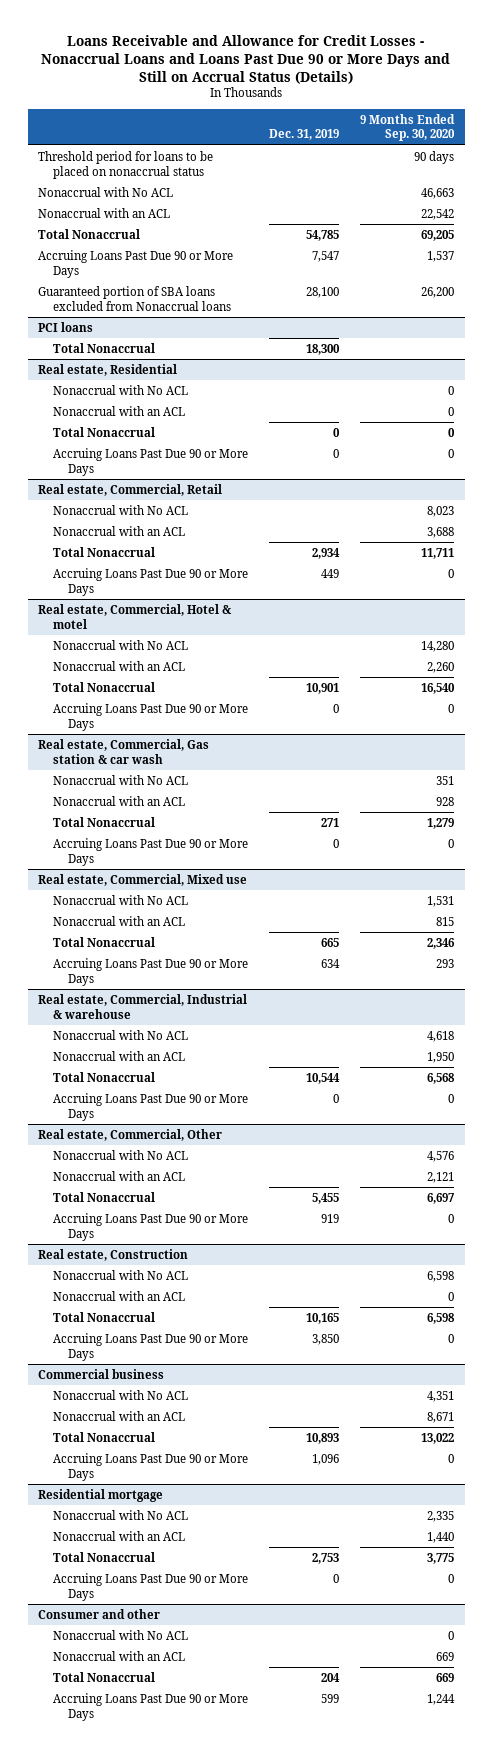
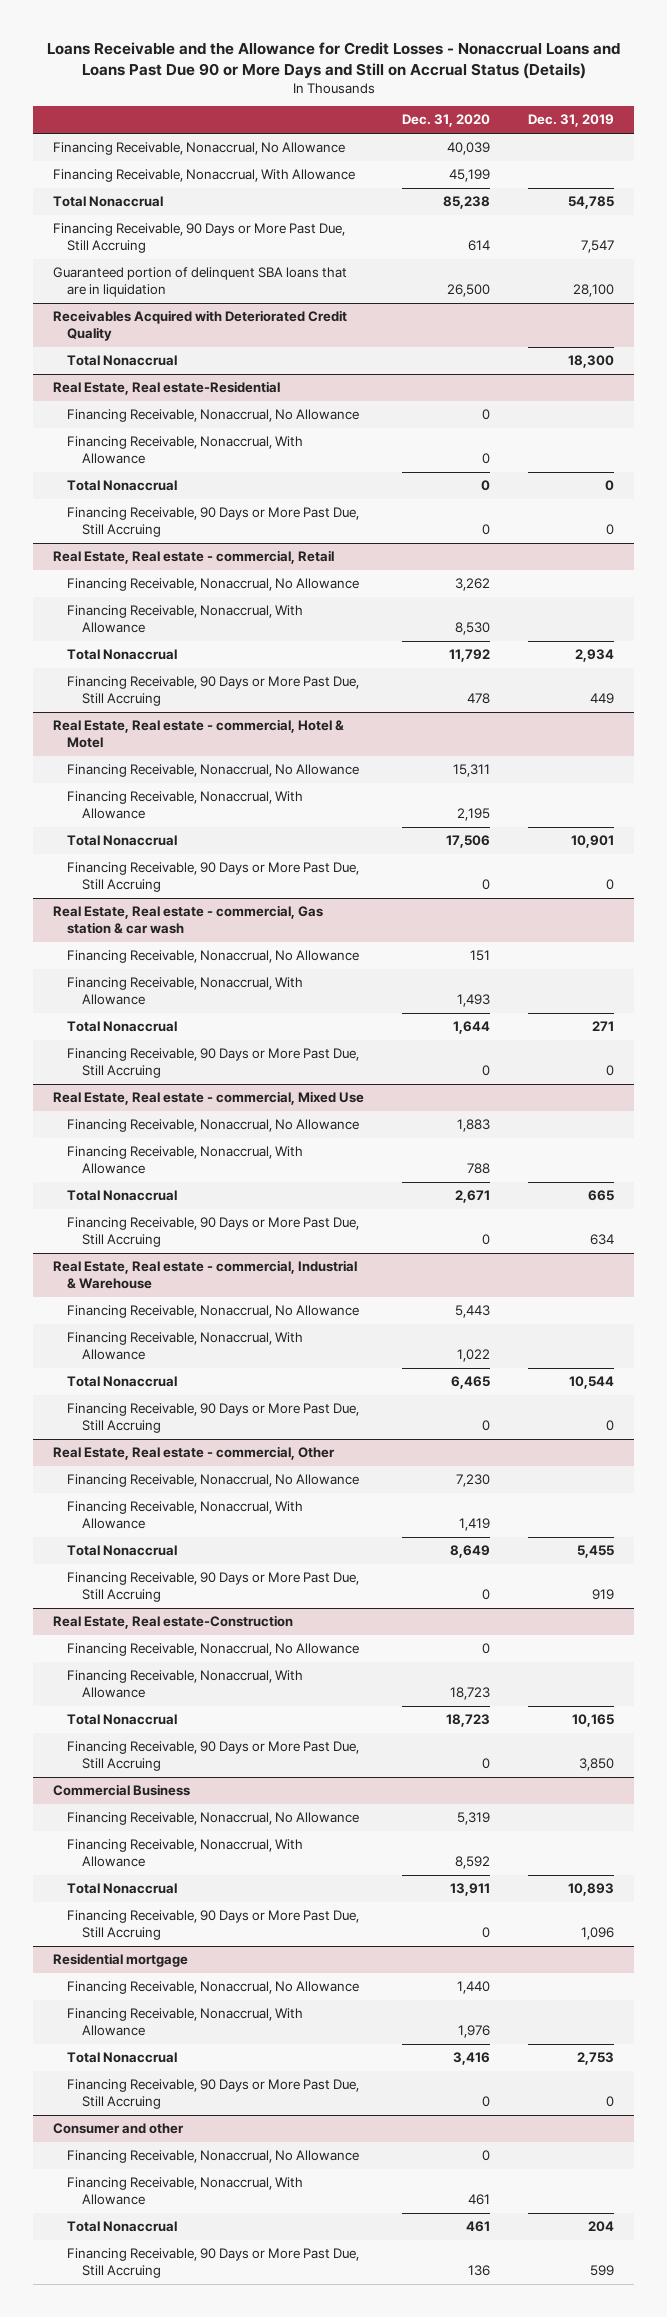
[41,34,451,84] Loans Receivable and Allowance for Credit Losses - Nonaccrual Loans and Loans Past Due 90 or More Days and Still on Accrual Status (Details) -> [46,42,620,79] Loans Receivable and the Allowance for Credit Losses - Nonaccrual Loans and Loans Past Due 90 or More Days and Still on Accrual Status (Details)
[360,113,456,142] 9 Months Ended Sep. 30, 2020 -> none
none -> [402,114,491,128] Dec. 31, 2020
[38,150,214,179] Threshold period for loans to be placed on nonaccrual status -> none
[38,186,174,197] Nonaccrual with No ACL -> [52,142,345,156] Financing Receivable, Nonaccrual, No Allowance
[38,207,171,218] Nonaccrual with an ACL -> [52,169,355,183] Financing Receivable, Nonaccrual, With Allowance
[38,249,234,278] Accruing Loans Past Due 90 or More Days -> [52,223,345,254] Financing Receivable, 90 Days or More Past Due, Still Accruing
[38,285,232,311] Guaranteed portion of SBA loans excluded from Nonaccrual loans -> [52,267,347,298] Guaranteed portion of delinquent SBA loans that are in liquidation
[38,321,94,332] PCI loans -> [52,310,347,342] Receivables Acquired with Deteriorated Credit Quality
[38,363,178,376] Real estate, Residential -> [52,381,280,396] Real Estate, Real estate-Residential
[53,384,189,395] Nonaccrual with No ACL -> [67,409,360,423] Financing Receivable, Nonaccrual, No Allowance
[53,405,186,416] Nonaccrual with an ACL -> [67,436,304,465] Financing Receivable, Nonaccrual, With Allowance
[53,447,249,476] Accruing Loans Past Due 90 or More Days -> [67,507,360,538] Financing Receivable, 90 Days or More Past Due, Still Accruing
[38,483,223,496] Real estate, Commercial, Retail -> [52,550,334,565] Real Estate, Real estate - commercial, Retail
[53,504,189,515] Nonaccrual with No ACL -> [67,578,360,592] Financing Receivable, Nonaccrual, No Allowance
[53,525,186,536] Nonaccrual with an ACL -> [67,605,304,634] Financing Receivable, Nonaccrual, With Allowance
[53,567,249,596] Accruing Loans Past Due 90 or More Days -> [67,676,360,707] Financing Receivable, 90 Days or More Past Due, Still Accruing
[38,603,233,629] Real estate, Commercial, Hotel & motel -> [52,719,344,749] Real Estate, Real estate - commercial, Hotel & Motel
[53,639,189,650] Nonaccrual with No ACL -> [67,764,360,778] Financing Receivable, Nonaccrual, No Allowance
[53,660,186,671] Nonaccrual with an ACL -> [67,791,304,820] Financing Receivable, Nonaccrual, With Allowance
[53,702,249,731] Accruing Loans Past Due 90 or More Days -> [67,862,360,893] Financing Receivable, 90 Days or More Past Due, Still Accruing
[38,738,210,764] Real estate, Commercial, Gas station & car wash -> [52,905,323,935] Real Estate, Real estate - commercial, Gas station & car wash
[53,774,189,785] Nonaccrual with No ACL -> [67,950,360,964] Financing Receivable, Nonaccrual, No Allowance
[53,795,186,806] Nonaccrual with an ACL -> [67,977,304,1006] Financing Receivable, Nonaccrual, With Allowance
[53,837,249,866] Accruing Loans Past Due 90 or More Days -> [67,1048,360,1079] Financing Receivable, 90 Days or More Past Due, Still Accruing
[38,873,248,886] Real estate, Commercial, Mixed use -> [52,1091,364,1106] Real Estate, Real estate - commercial, Mixed Use
[53,894,189,905] Nonaccrual with No ACL -> [67,1119,360,1133] Financing Receivable, Nonaccrual, No Allowance
[53,915,186,926] Nonaccrual with an ACL -> [67,1146,304,1175] Financing Receivable, Nonaccrual, With Allowance
[53,957,249,986] Accruing Loans Past Due 90 or More Days -> [67,1217,360,1248] Financing Receivable, 90 Days or More Past Due, Still Accruing
[38,993,248,1019] Real estate, Commercial, Industrial & warehouse -> [52,1260,357,1290] Real Estate, Real estate - commercial, Industrial & Warehouse
[53,1029,189,1040] Nonaccrual with No ACL -> [67,1305,360,1319] Financing Receivable, Nonaccrual, No Allowance
[53,1050,186,1061] Nonaccrual with an ACL -> [67,1332,304,1361] Financing Receivable, Nonaccrual, With Allowance
[53,1092,249,1121] Accruing Loans Past Due 90 or More Days -> [67,1403,360,1434] Financing Receivable, 90 Days or More Past Due, Still Accruing
[38,1128,223,1141] Real estate, Commercial, Other -> [52,1446,335,1461] Real Estate, Real estate - commercial, Other
[53,1149,189,1160] Nonaccrual with No ACL -> [67,1474,360,1488] Financing Receivable, Nonaccrual, No Allowance
[53,1170,186,1181] Nonaccrual with an ACL -> [67,1501,304,1530] Financing Receivable, Nonaccrual, With Allowance
[53,1212,249,1241] Accruing Loans Past Due 90 or More Days -> [67,1572,360,1603] Financing Receivable, 90 Days or More Past Due, Still Accruing
[38,1248,189,1261] Real estate, Construction -> [52,1615,293,1630] Real Estate, Real estate-Construction
[53,1269,189,1280] Nonaccrual with No ACL -> [67,1643,360,1657] Financing Receivable, Nonaccrual, No Allowance
[53,1290,186,1301] Nonaccrual with an ACL -> [67,1670,304,1699] Financing Receivable, Nonaccrual, With Allowance
[53,1332,249,1361] Accruing Loans Past Due 90 or More Days -> [67,1741,360,1772] Financing Receivable, 90 Days or More Past Due, Still Accruing
[38,1368,165,1379] Commercial business -> [52,1784,190,1797] Commercial Business
[53,1389,189,1400] Nonaccrual with No ACL -> [67,1812,360,1826] Financing Receivable, Nonaccrual, No Allowance
[53,1410,186,1421] Nonaccrual with an ACL -> [67,1839,304,1868] Financing Receivable, Nonaccrual, With Allowance
[53,1452,249,1481] Accruing Loans Past Due 90 or More Days -> [67,1910,360,1941] Financing Receivable, 90 Days or More Past Due, Still Accruing
[53,1509,189,1520] Nonaccrual with No ACL -> [67,1981,360,1995] Financing Receivable, Nonaccrual, No Allowance
[53,1530,186,1541] Nonaccrual with an ACL -> [67,2008,304,2037] Financing Receivable, Nonaccrual, With Allowance
[53,1572,249,1601] Accruing Loans Past Due 90 or More Days -> [67,2079,360,2110] Financing Receivable, 90 Days or More Past Due, Still Accruing
[53,1629,189,1640] Nonaccrual with No ACL -> [67,2150,360,2164] Financing Receivable, Nonaccrual, No Allowance
[53,1650,186,1661] Nonaccrual with an ACL -> [67,2177,304,2206] Financing Receivable, Nonaccrual, With Allowance
[53,1692,249,1721] Accruing Loans Past Due 90 or More Days -> [67,2248,360,2279] Financing Receivable, 90 Days or More Past Due, Still Accruing

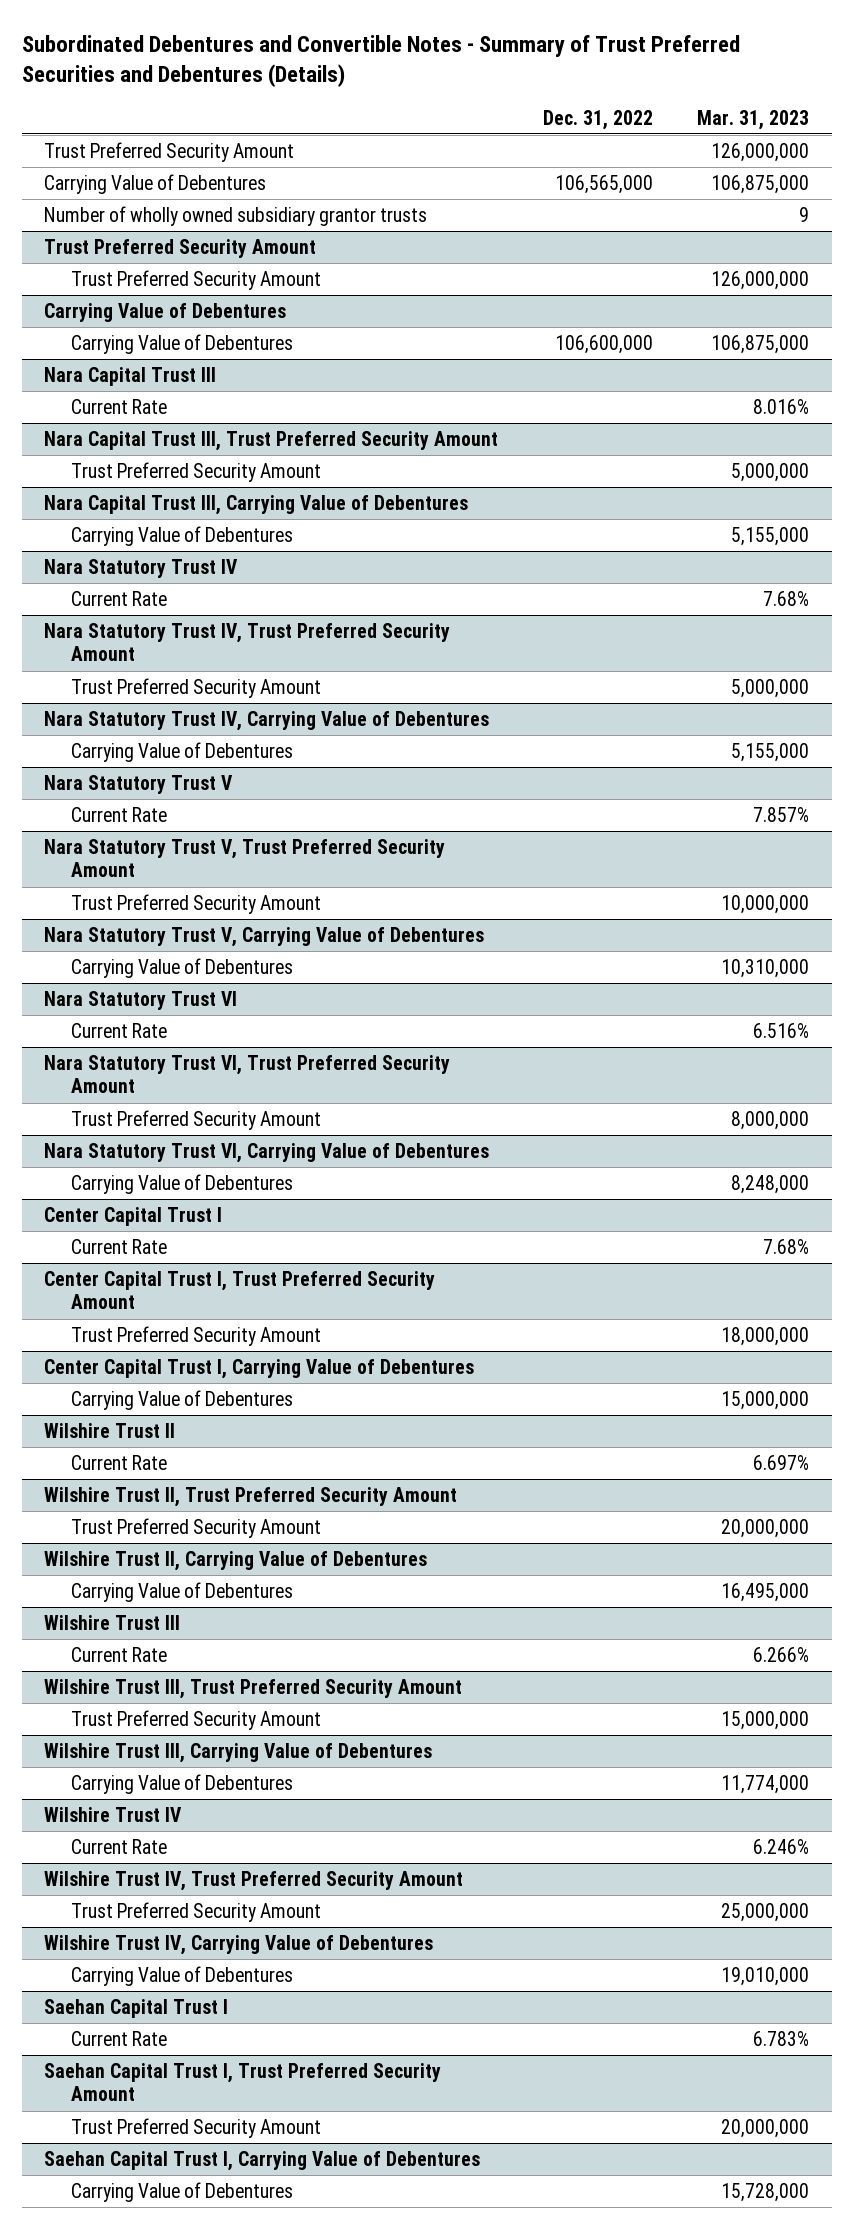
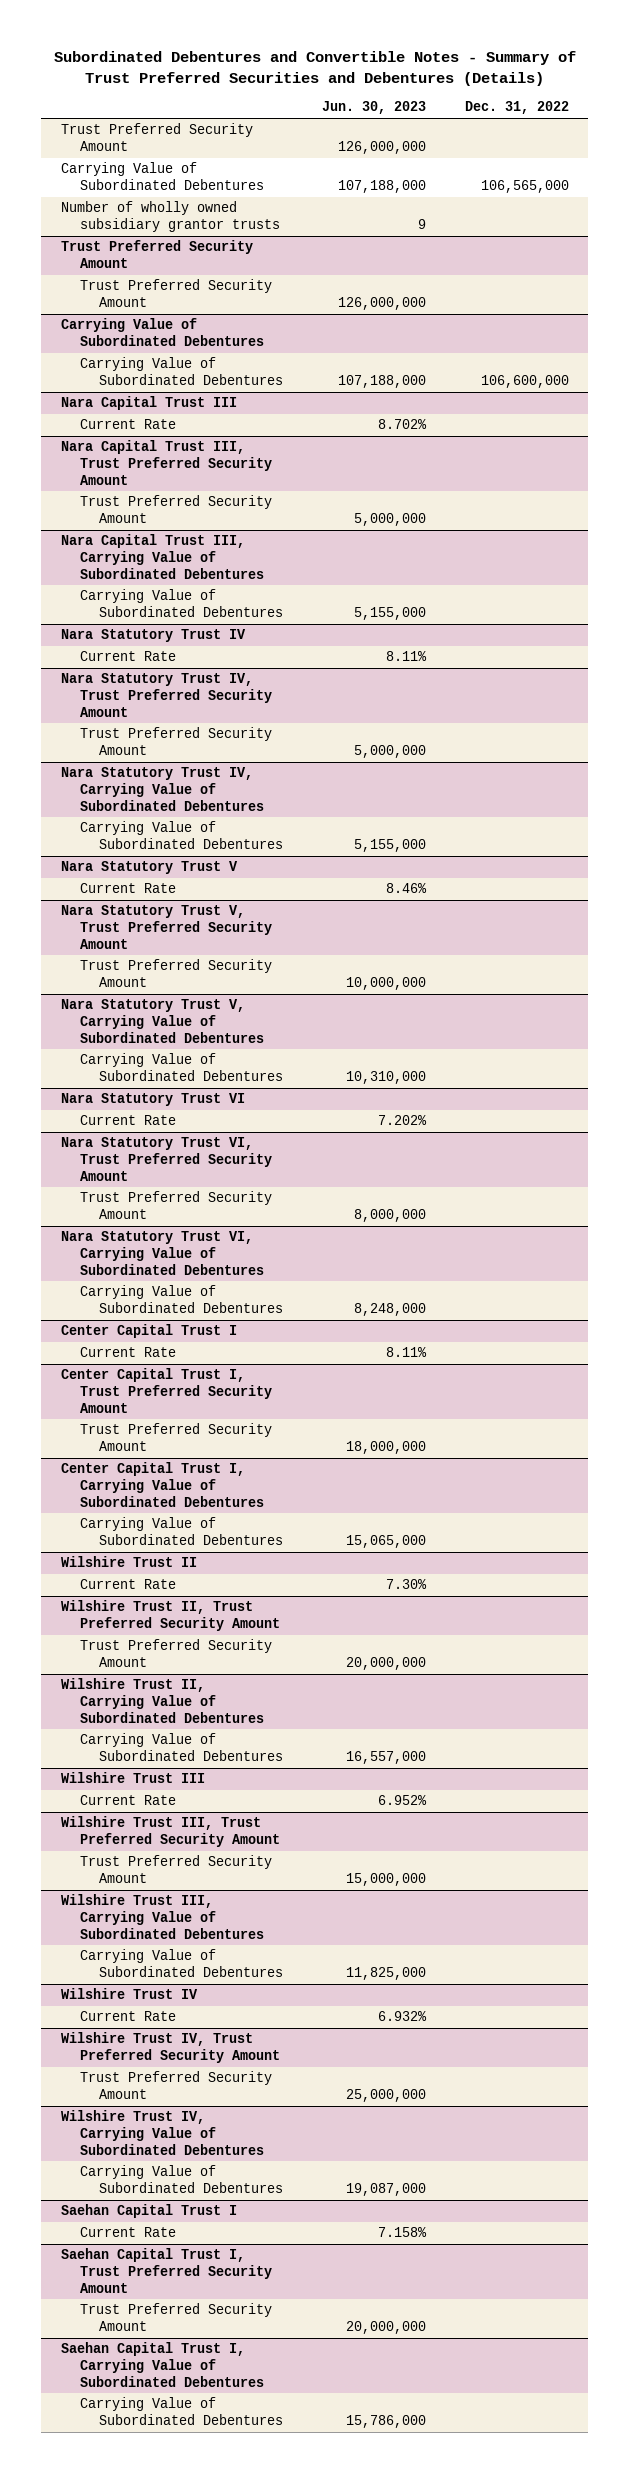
[697,109,810,130] Mar. 31, 2023 -> none
none -> [321,101,426,115] Jun. 30, 2023
[44,174,267,195] Carrying Value of Debentures -> [60,162,264,191] Carrying Value of Subordinated Debentures
[44,303,287,323] Carrying Value of Debentures -> [60,318,264,347] Carrying Value of Subordinated Debentures
[70,334,293,355] Carrying Value of Debentures -> [79,357,283,386] Carrying Value of Subordinated Debentures
[44,495,469,516] Nara Capital Trust III, Carrying Value of Debentures -> [60,534,264,579] Nara Capital Trust III, Carrying Value of Subordinated Debentures
[70,526,293,547] Carrying Value of Debentures -> [79,589,283,618] Carrying Value of Subordinated Debentures
[44,711,490,732] Nara Statutory Trust IV, Carrying Value of Debentures -> [60,767,264,811] Nara Statutory Trust IV, Carrying Value of Subordinated Debentures
[70,742,293,763] Carrying Value of Debentures -> [79,821,283,850] Carrying Value of Subordinated Debentures
[44,927,485,948] Nara Statutory Trust V, Carrying Value of Debentures -> [60,999,264,1043] Nara Statutory Trust V, Carrying Value of Subordinated Debentures
[70,958,293,979] Carrying Value of Debentures -> [79,1053,283,1082] Carrying Value of Subordinated Debentures
[44,1143,490,1164] Nara Statutory Trust VI, Carrying Value of Debentures -> [60,1231,264,1275] Nara Statutory Trust VI, Carrying Value of Subordinated Debentures
[70,1174,293,1195] Carrying Value of Debentures -> [79,1285,283,1314] Carrying Value of Subordinated Debentures
[44,1359,475,1380] Center Capital Trust I, Carrying Value of Debentures -> [60,1462,264,1507] Center Capital Trust I, Carrying Value of Subordinated Debentures
[70,1390,293,1411] Carrying Value of Debentures -> [79,1517,283,1546] Carrying Value of Subordinated Debentures
[44,1551,428,1572] Wilshire Trust II, Carrying Value of Debentures -> [60,1678,264,1723] Wilshire Trust II, Carrying Value of Subordinated Debentures
[70,1582,293,1603] Carrying Value of Debentures -> [79,1733,283,1762] Carrying Value of Subordinated Debentures
[44,1743,433,1764] Wilshire Trust III, Carrying Value of Debentures -> [60,1894,264,1939] Wilshire Trust III, Carrying Value of Subordinated Debentures
[70,1774,293,1795] Carrying Value of Debentures -> [79,1949,283,1978] Carrying Value of Subordinated Debentures
[44,1935,434,1956] Wilshire Trust IV, Carrying Value of Debentures -> [60,2110,264,2155] Wilshire Trust IV, Carrying Value of Subordinated Debentures
[70,1966,293,1987] Carrying Value of Debentures -> [79,2165,283,2194] Carrying Value of Subordinated Debentures
[44,2151,481,2172] Saehan Capital Trust I, Carrying Value of Debentures -> [60,2342,264,2387] Saehan Capital Trust I, Carrying Value of Subordinated Debentures
[70,2182,293,2203] Carrying Value of Debentures -> [79,2397,283,2426] Carrying Value of Subordinated Debentures

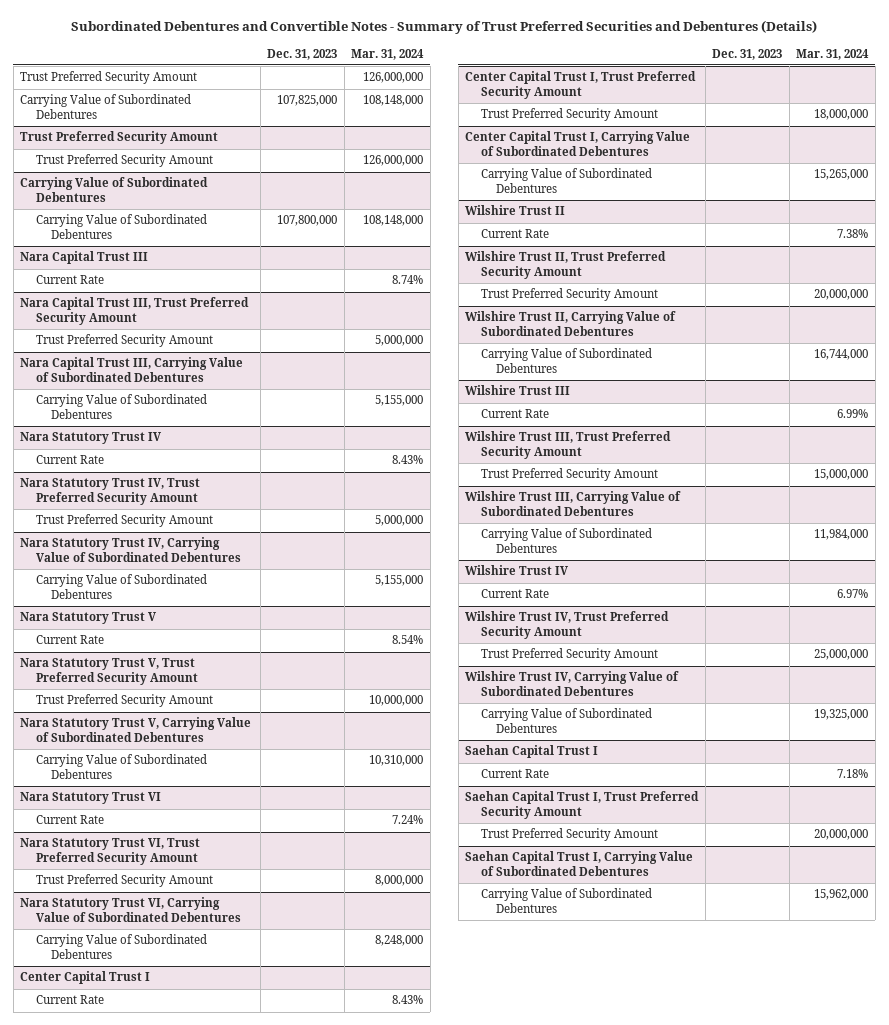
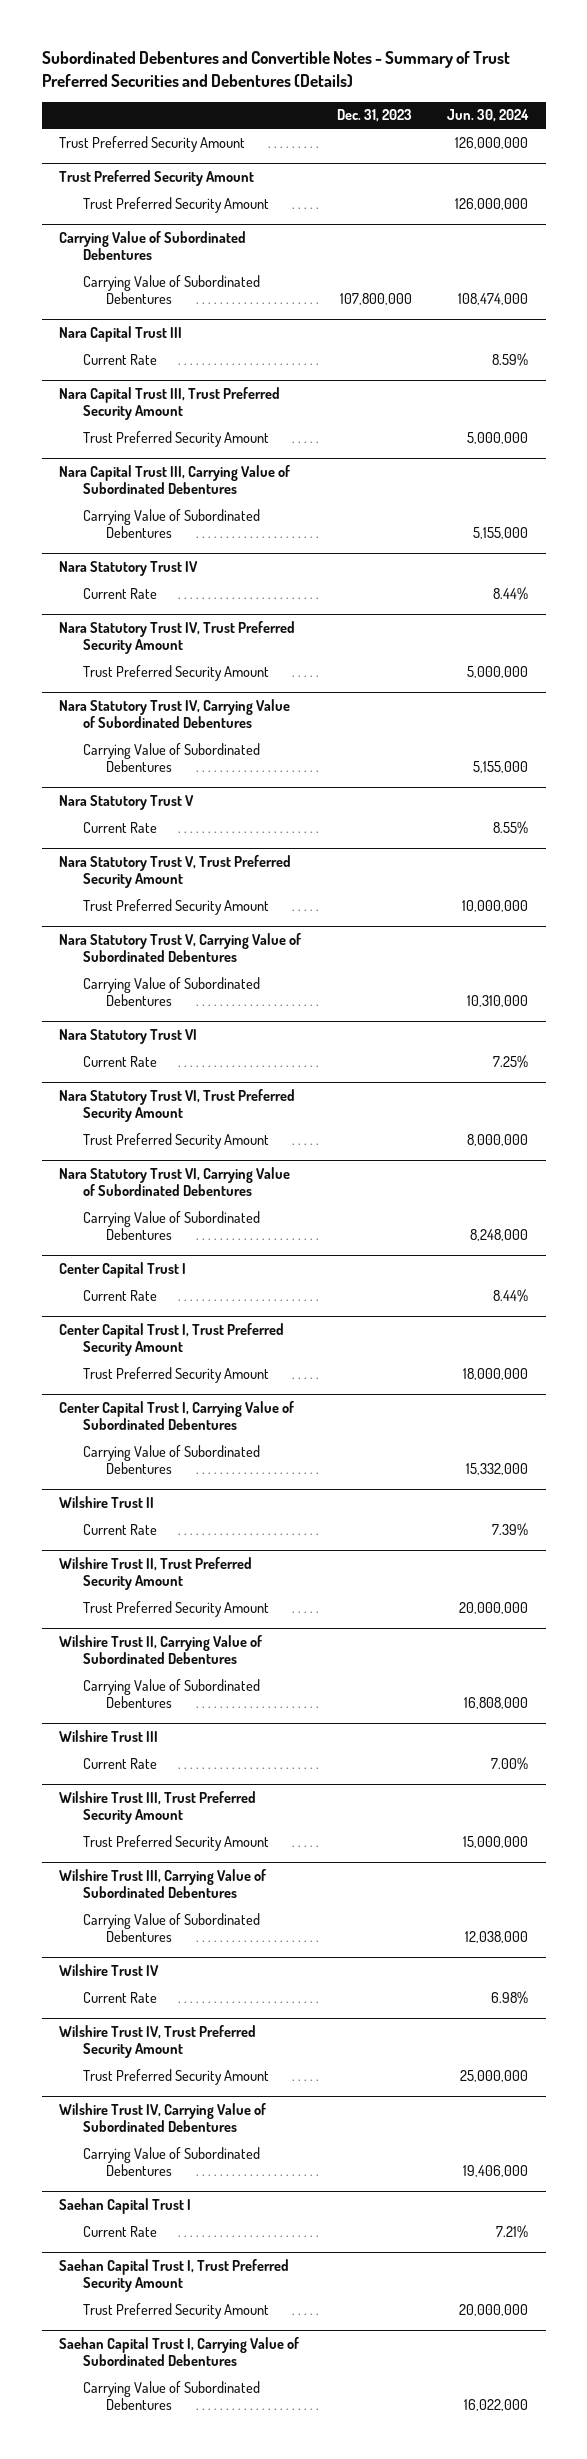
[351,48,425,60] Mar. 31, 2024 -> none
none -> [447,109,530,123] Jun. 30, 2024
[20,94,192,119] Carrying Value of Subordinated Debentures -> none

